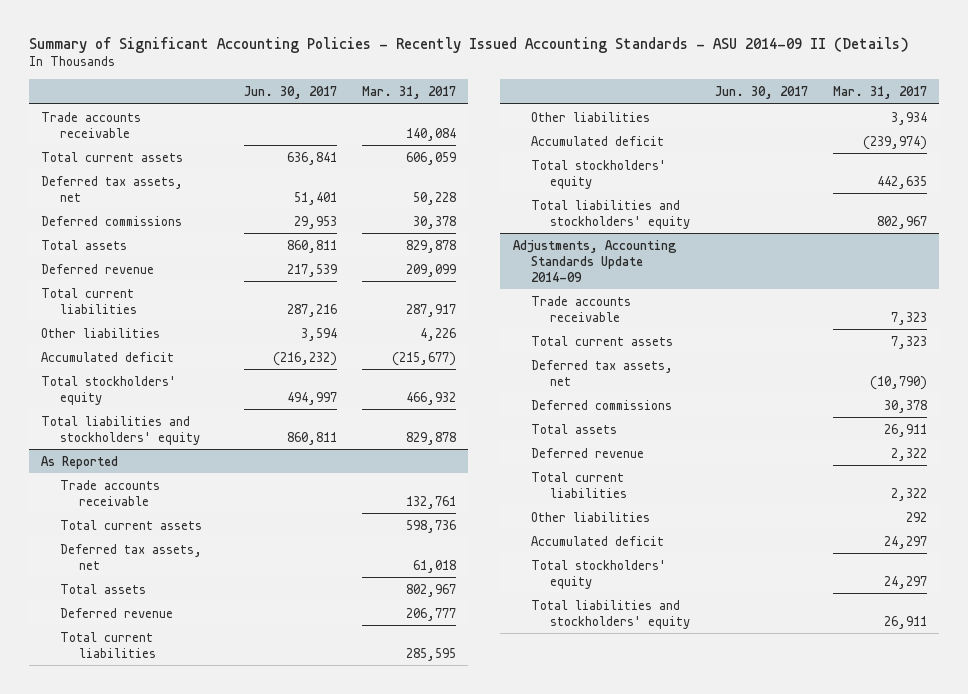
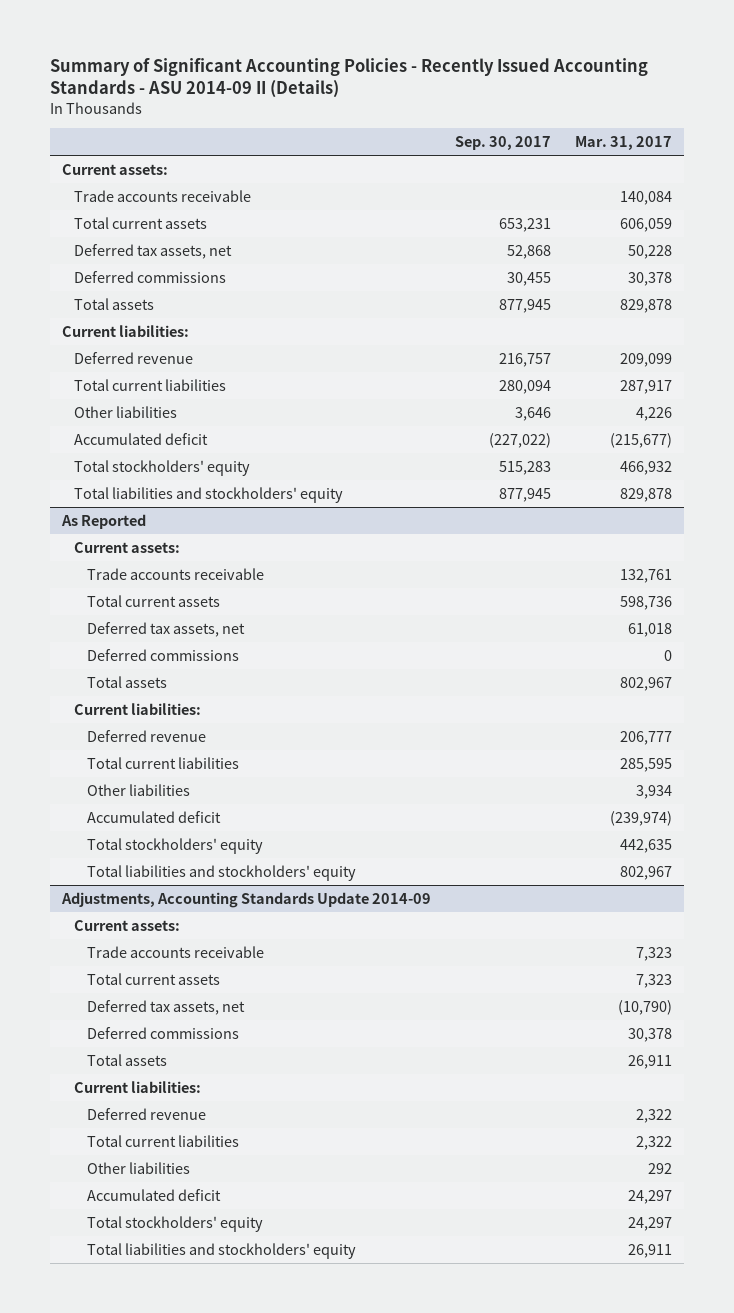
[243,85,337,99] Jun. 30, 2017 -> none
none -> [454,136,551,151] Sep. 30, 2017
none -> [61,163,168,175] Current assets:
none -> [61,324,189,337] Current liabilities:
none -> [74,541,181,553] Current assets:
none -> [86,648,239,661] Deferred commissions
none -> [74,702,202,715] Current liabilities:
none -> [74,919,181,931] Current assets:
none -> [74,1080,202,1093] Current liabilities:

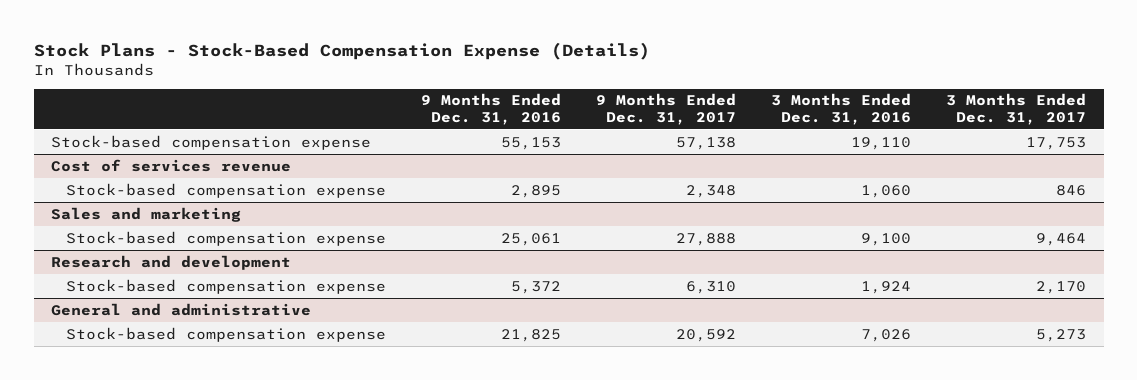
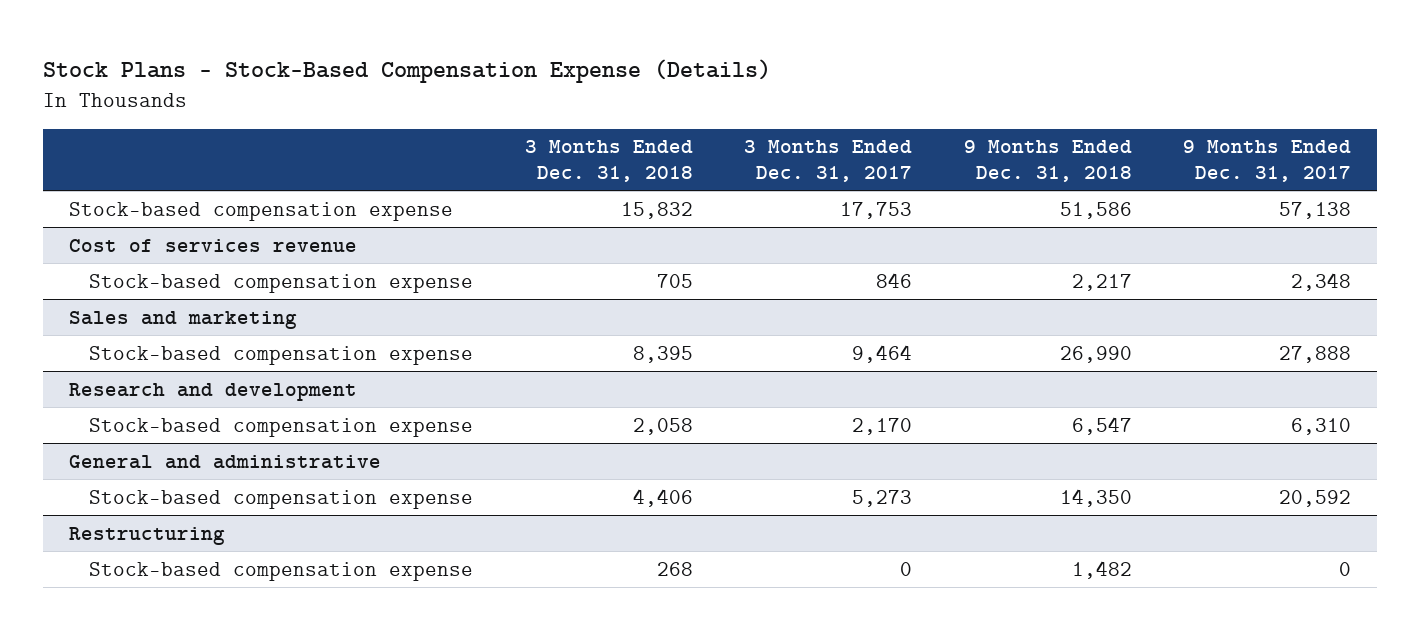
[421,93,562,125] 9 Months Ended Dec. 31, 2016 -> none
[771,93,912,125] 3 Months Ended Dec. 31, 2016 -> none
none -> [524,140,693,182] 3 Months Ended Dec. 31, 2018
none -> [963,140,1132,182] 9 Months Ended Dec. 31, 2018
none -> [68,526,225,545] Restructuring
none -> [89,561,474,581] Stock-based compensation expense

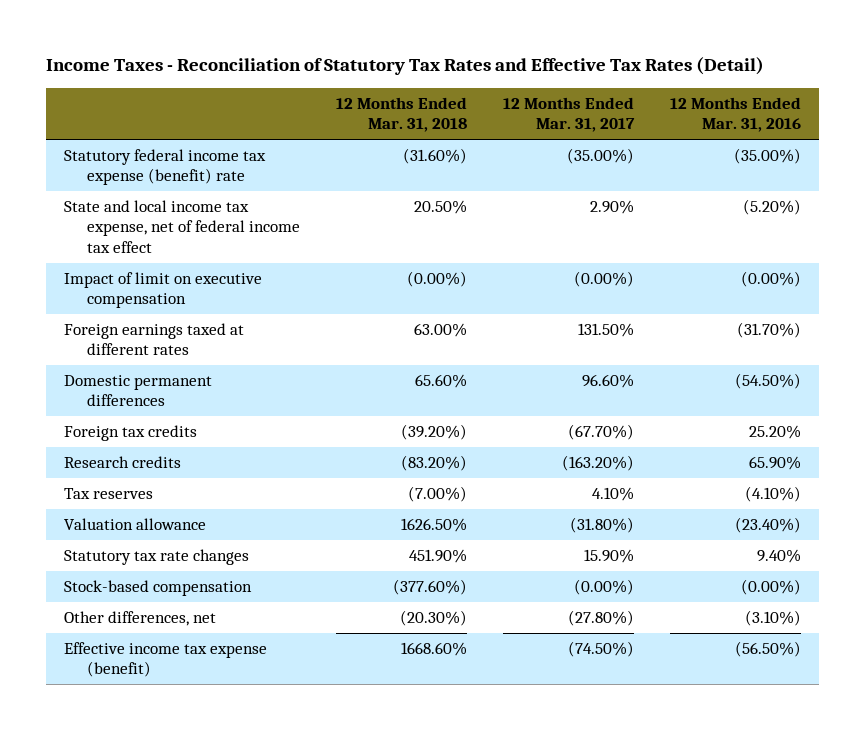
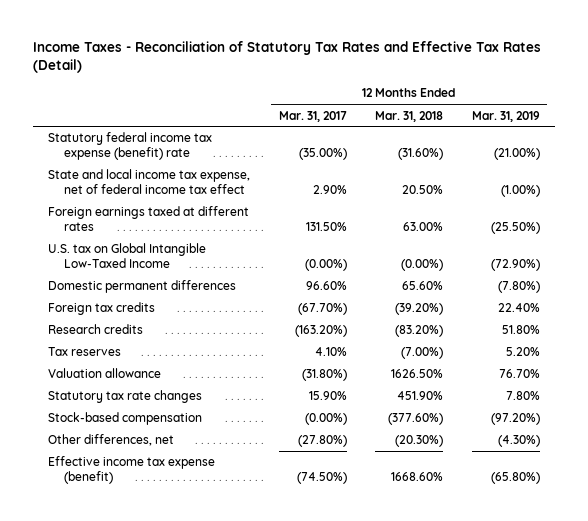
[669,96,801,133] 12 Months Ended Mar. 31, 2016 -> none
none -> [472,110,541,122] Mar. 31, 2019
[63,271,262,309] Impact of limit on executive compensation -> none
none -> [47,243,206,268] U.S. tax on Global Intangible Low-Taxed Income

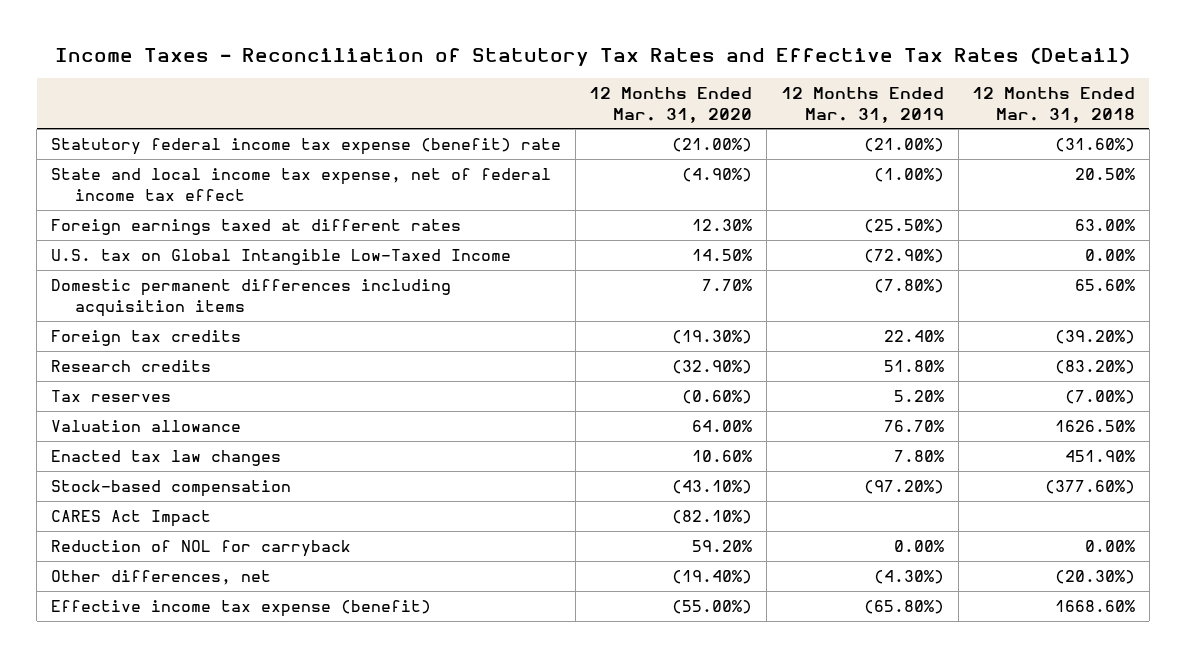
[278,110,347,122] Mar. 31, 2017 -> none
none -> [589,86,753,123] 12 Months Ended Mar. 31, 2020
[401,258,444,271] (0.00%) -> [1085,248,1136,261] 0.00%
[47,280,236,294] Domestic permanent differences -> [50,278,451,317] Domestic permanent differences including acquisition items
[47,390,202,404] Statutory tax rate changes -> [50,449,281,466] Enacted tax law changes
none -> [50,509,211,527] CARES Act Impact
none -> [50,539,351,557] Reduction of NOL for carryback

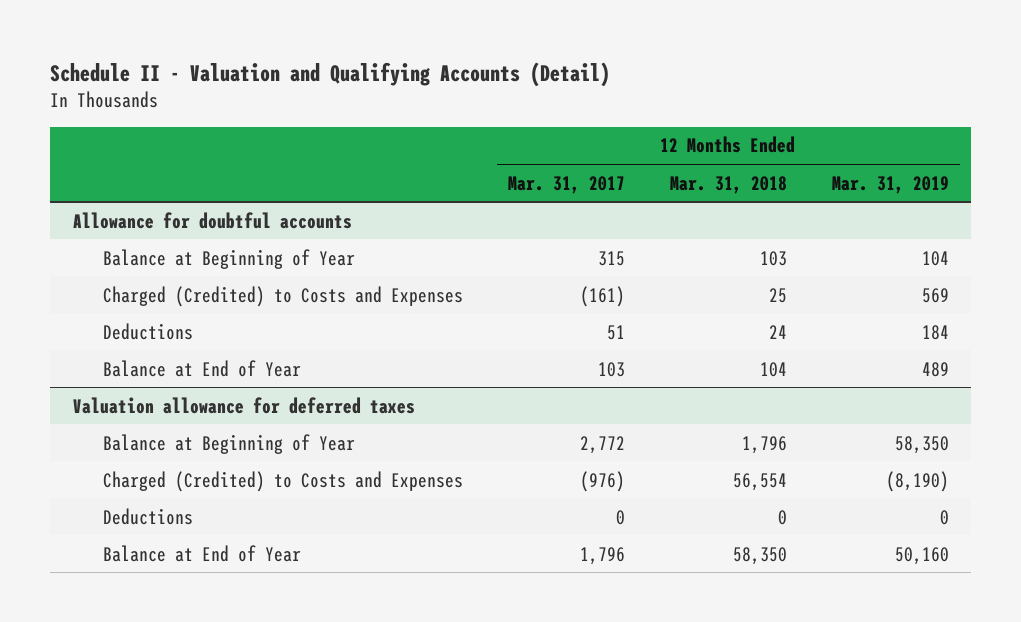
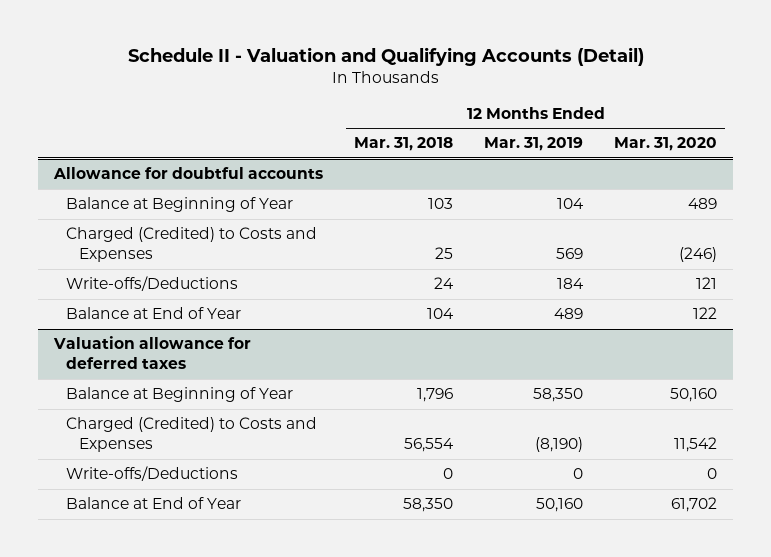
[507,175,625,194] Mar. 31, 2017 -> none
none -> [614,137,718,152] Mar. 31, 2020
[103,322,194,340] Deductions -> [66,276,239,292] Write-offs/Deductions
[103,507,194,525] Deductions -> [66,466,239,482] Write-offs/Deductions

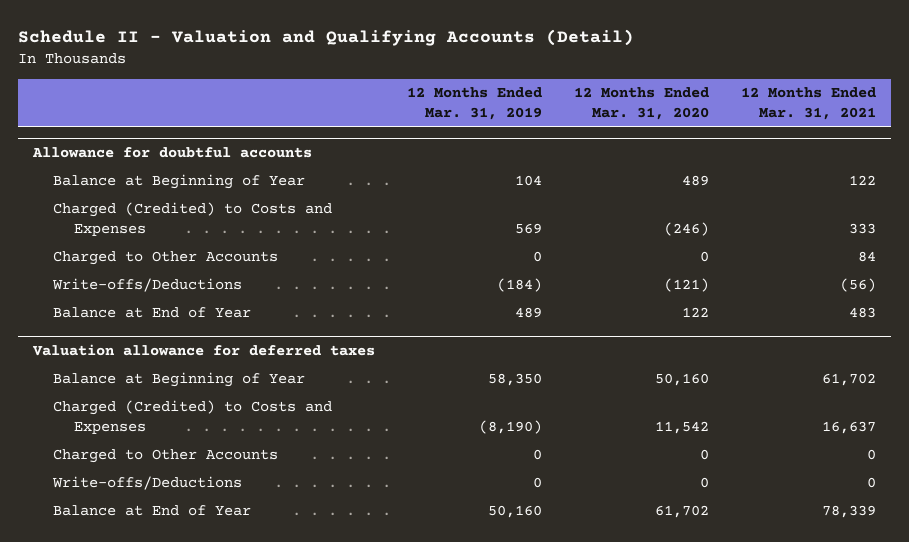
[353,137,453,152] Mar. 31, 2018 -> none
none -> [740,87,876,121] 12 Months Ended Mar. 31, 2021
none -> [53,250,279,265] Charged to Other Accounts
[557,278,585,290] 184 -> [497,277,543,292] (184)
[696,277,718,290] 121 -> [663,277,709,292] (121)
none -> [53,448,279,463] Charged to Other Accounts

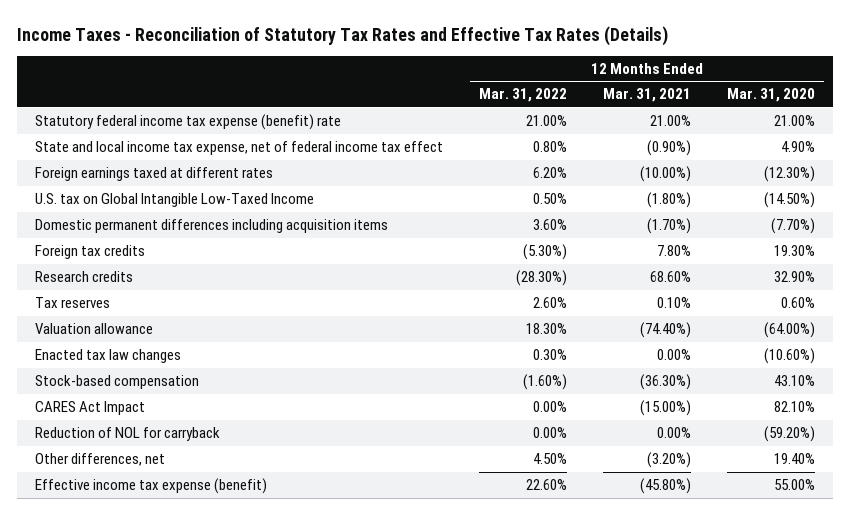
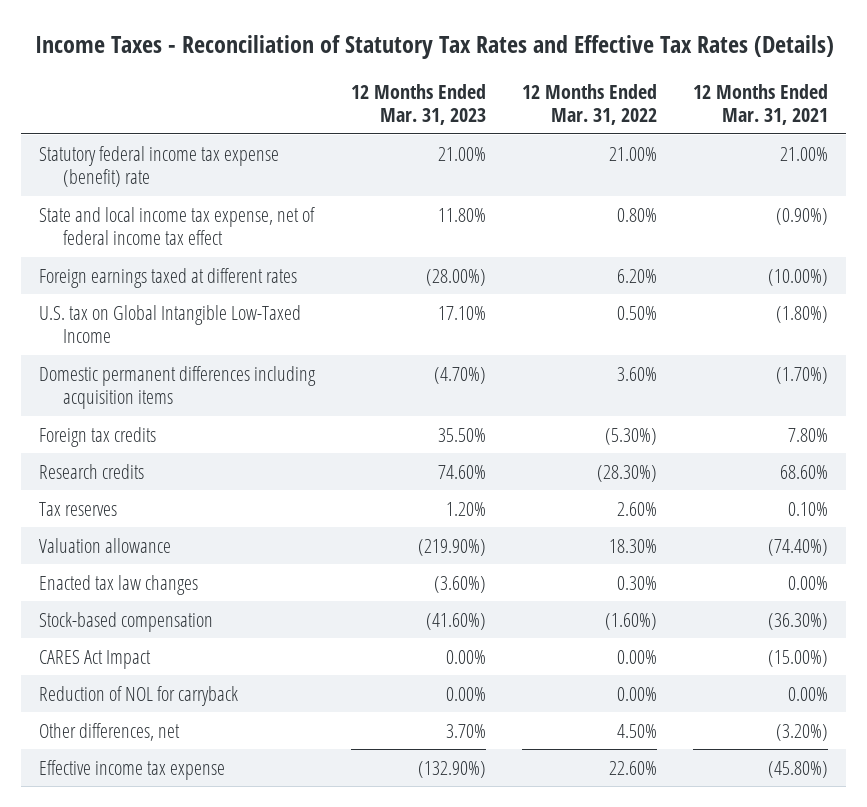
[726,88,815,103] Mar. 31, 2020 -> none
none -> [351,84,487,126] 12 Months Ended Mar. 31, 2023
[35,478,268,495] Effective income tax expense (benefit) -> [39,759,226,780] Effective income tax expense

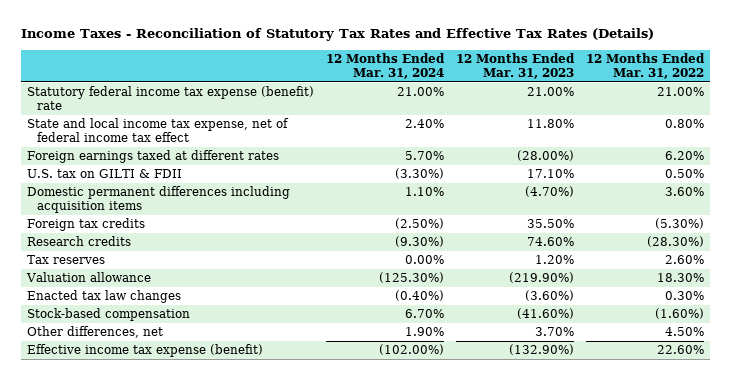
[693,84,829,126] 12 Months Ended Mar. 31, 2021 -> none
none -> [326,52,446,80] 12 Months Ended Mar. 31, 2024
[39,304,302,344] U.S. tax on Global Intangible Low-Taxed Income -> [27,168,183,178] U.S. tax on GILTI & FDII
[39,649,152,669] CARES Act Impact -> none
[39,685,239,706] Reduction of NOL for carryback -> none
[39,759,226,780] Effective income tax expense -> [27,343,264,357] Effective income tax expense (benefit)

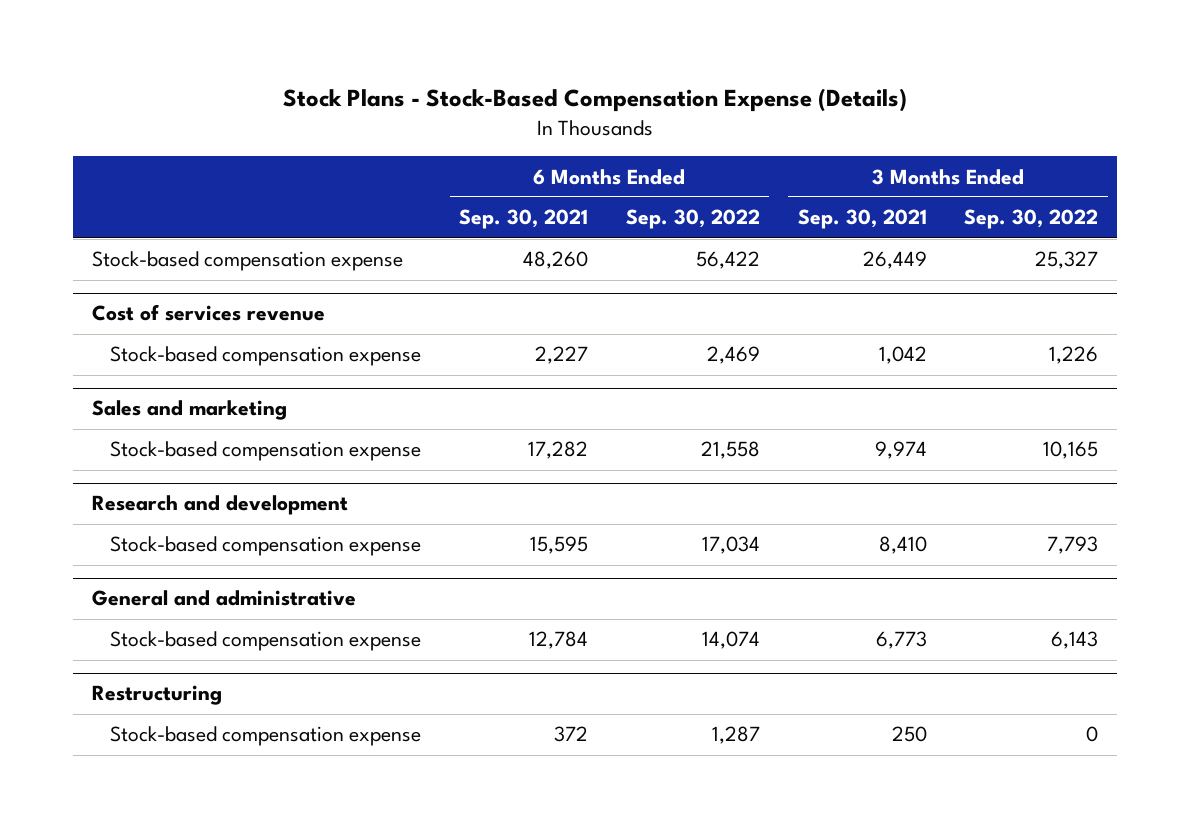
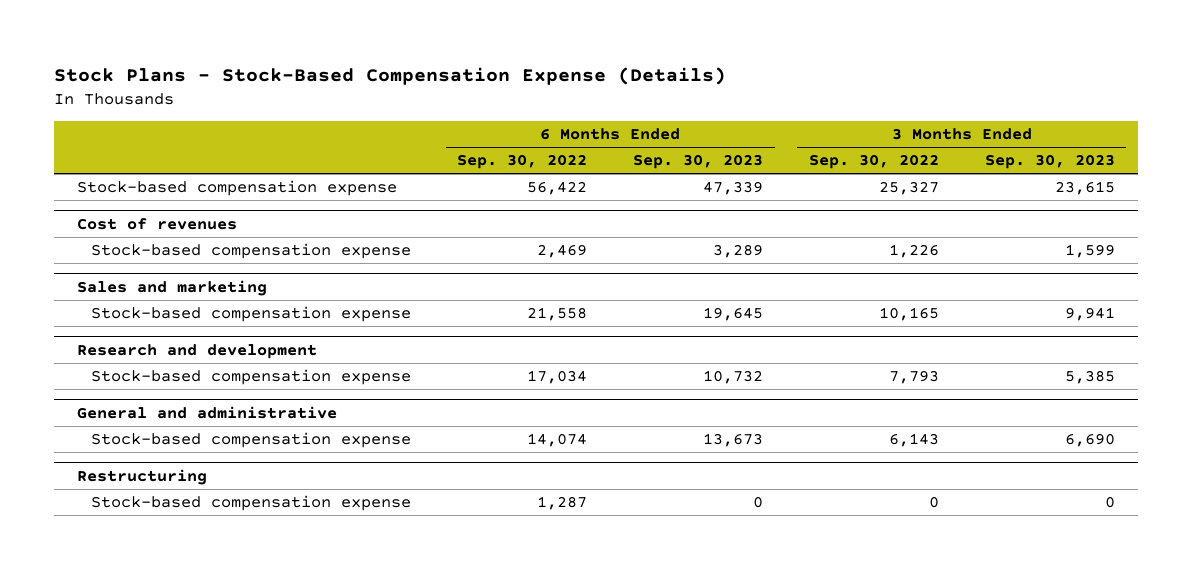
[459,209,589,230] Sep. 30, 2021 -> none
[797,209,927,230] Sep. 30, 2021 -> none
none -> [633,154,764,170] Sep. 30, 2023
none -> [984,154,1115,170] Sep. 30, 2023
[91,304,325,322] Cost of services revenue -> [77,217,238,230] Cost of revenues

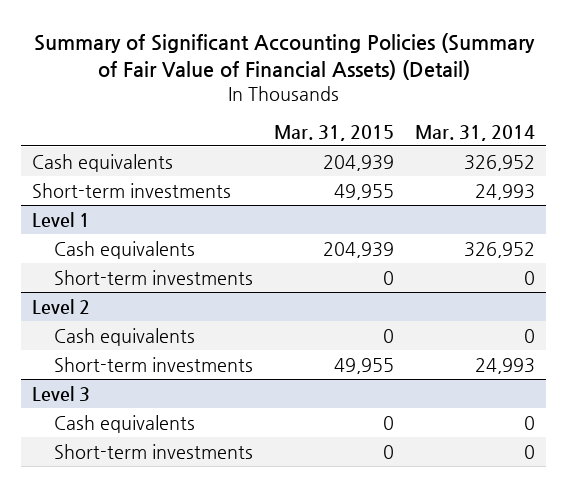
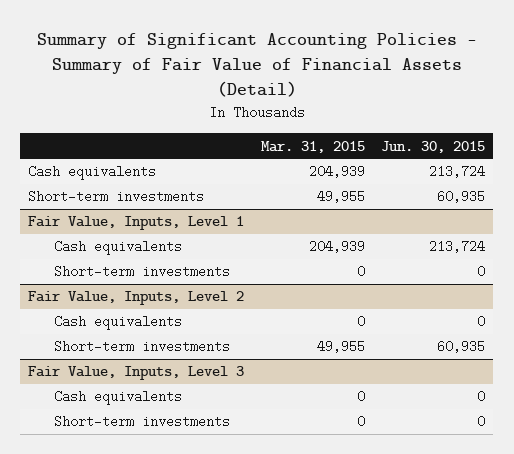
[33,32,535,80] Summary of Significant Accounting Policies (Summary of Fair Value of Financial Assets) (Detail) -> [36,33,477,98] Summary of Significant Accounting Policies - Summary of Fair Value of Financial Assets (Detail)
[415,124,536,141] Mar. 31, 2014 -> none
none -> [381,140,486,153] Jun. 30, 2015
[32,211,91,227] Level 1 -> [28,216,245,231] Fair Value, Inputs, Level 1
[32,298,91,314] Level 2 -> [28,291,245,306] Fair Value, Inputs, Level 2
[32,385,91,401] Level 3 -> [28,366,245,381] Fair Value, Inputs, Level 3

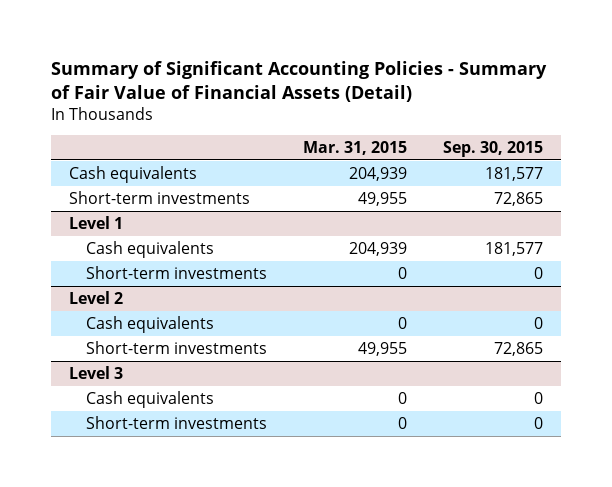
[381,140,486,153] Jun. 30, 2015 -> none
none -> [443,140,544,157] Sep. 30, 2015
[28,216,245,231] Fair Value, Inputs, Level 1 -> [68,215,123,229] Level 1
[28,291,245,306] Fair Value, Inputs, Level 2 -> [68,290,123,304] Level 2
[28,366,245,381] Fair Value, Inputs, Level 3 -> [68,365,123,379] Level 3

